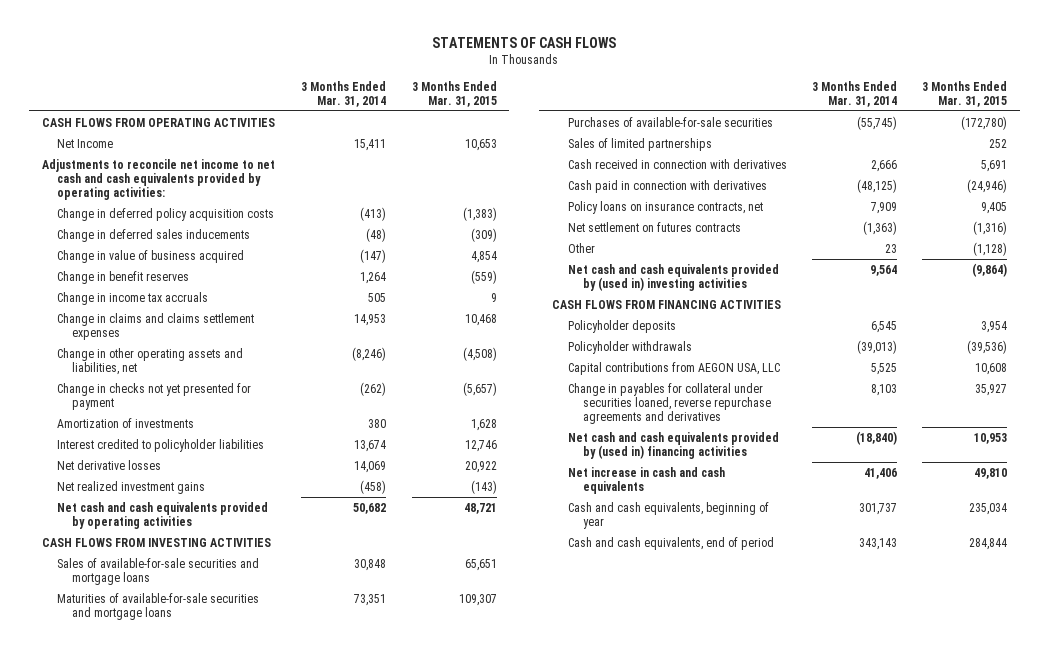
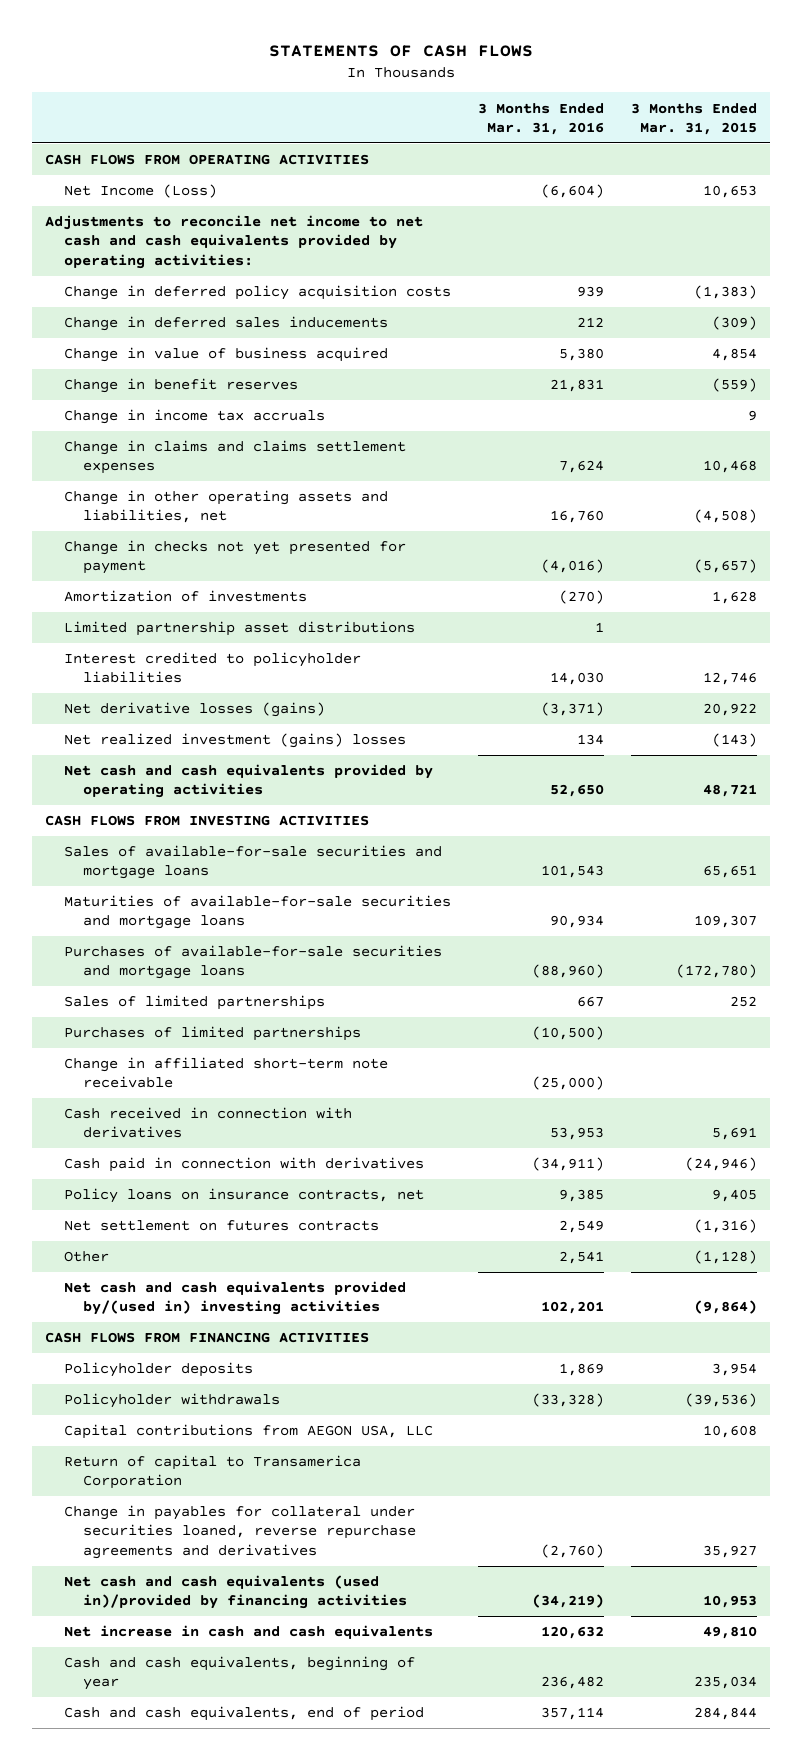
[301,80,387,107] 3 Months Ended Mar. 31, 2014 -> none
none -> [478,102,605,135] 3 Months Ended Mar. 31, 2016
[57,138,114,148] Net Income -> [64,184,218,199] Net Income (Loss)
none -> [64,621,416,637] Limited partnership asset distributions
[57,459,162,470] Net derivative losses -> [64,702,326,718] Net derivative losses (gains)
[57,480,206,494] Net realized investment gains -> [64,733,407,749] Net realized investment (gains) losses
[567,116,773,127] Purchases of available-for-sale securities -> [64,945,443,980] Purchases of available-for-sale securities and mortgage loans
none -> [64,1026,362,1042] Purchases of limited partnerships
none -> [64,1057,389,1089] Change in affiliated short-term note receivable
[567,263,779,291] Net cash and cash equivalents provided by (used in) investing activities -> [64,1281,407,1316] Net cash and cash equivalents provided by/(used in) investing activities
none -> [64,1455,362,1490] Return of capital to Transamerica Corporation
[567,431,779,459] Net cash and cash equivalents provided by (used in) financing activities -> [64,1575,408,1610] Net cash and cash equivalents (used in)/provided by financing activities

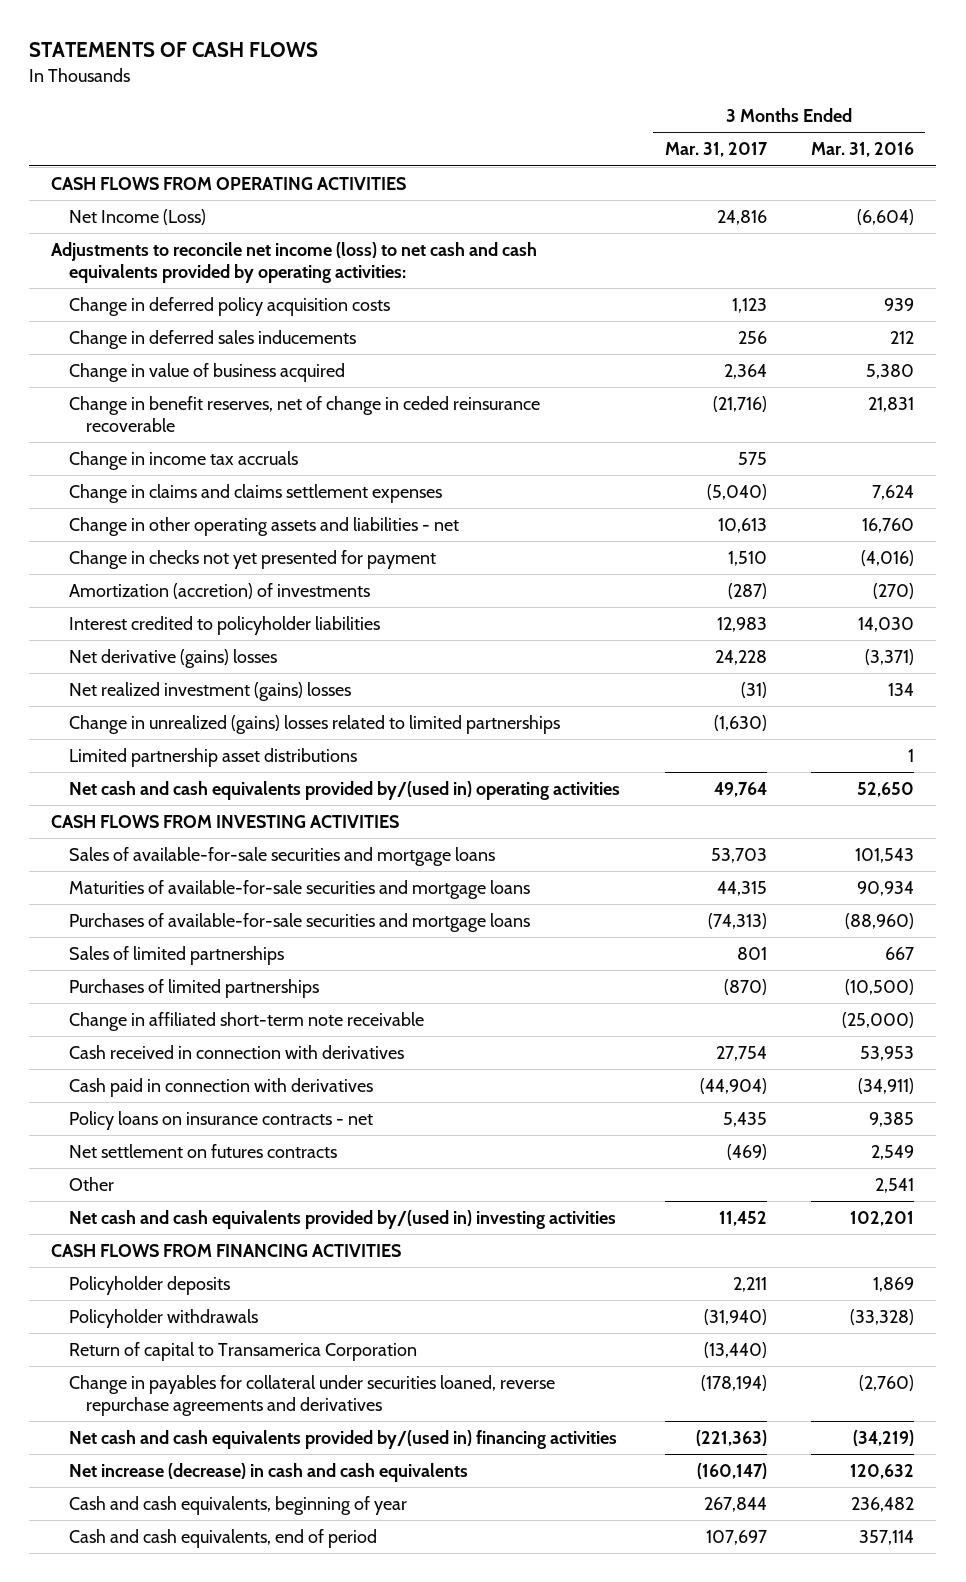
[630,102,757,135] 3 Months Ended Mar. 31, 2015 -> none
none -> [664,142,768,158] Mar. 31, 2017
[45,215,424,269] Adjustments to reconcile net income to net cash and cash equivalents provided by operating activities: -> [51,241,538,284] Adjustments to reconcile net income (loss) to net cash and cash equivalents provided by operating activities:
[64,378,299,394] Change in benefit reserves -> [68,395,540,433] Change in benefit reserves, net of change in ceded reinsurance recoverable
[64,490,389,524] Change in other operating assets and liabilities, net -> [68,516,459,536] Change in other operating assets and liabilities - net
[64,590,308,603] Amortization of investments -> [68,582,370,599] Amortization (accretion) of investments
[64,702,326,718] Net derivative losses (gains) -> [68,648,277,668] Net derivative (gains) losses
none -> [68,714,560,734] Change in unrealized (gains) losses related to limited partnerships
[64,621,416,637] Limited partnership asset distributions -> [68,747,357,767] Limited partnership asset distributions
[64,764,434,799] Net cash and cash equivalents provided by operating activities -> [68,780,620,800] Net cash and cash equivalents provided by/(used in) operating activities
[64,1188,425,1204] Policy loans on insurance contracts, net -> [68,1110,373,1130] Policy loans on insurance contracts - net
[64,1424,434,1440] Capital contributions from AEGON USA, LLC -> none
[64,1575,408,1610] Net cash and cash equivalents (used in)/provided by financing activities -> [68,1429,617,1449] Net cash and cash equivalents provided by/(used in) financing activities
[64,1625,434,1640] Net increase in cash and cash equivalents -> [68,1462,468,1482] Net increase (decrease) in cash and cash equivalents

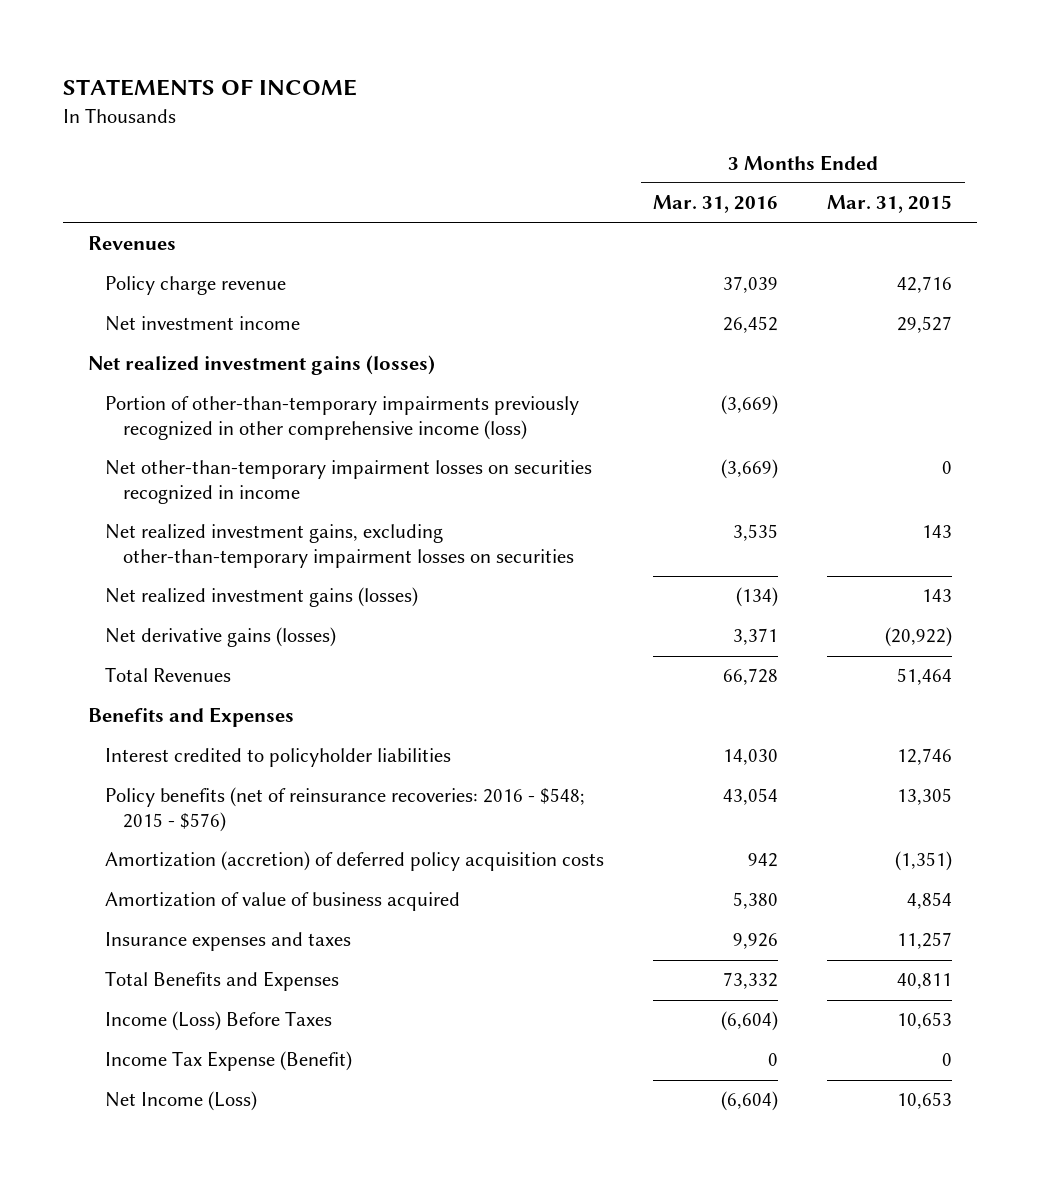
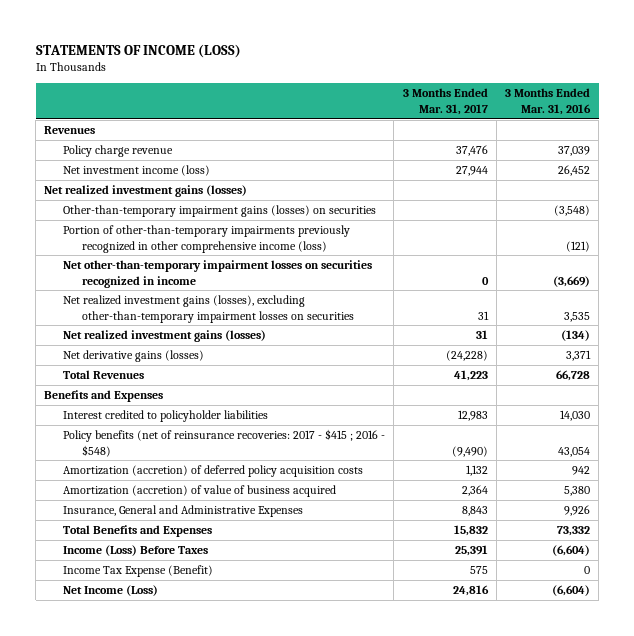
[63,79,358,97] STATEMENTS OF INCOME -> [35,43,241,58] STATEMENTS OF INCOME (LOSS)
[827,195,953,214] Mar. 31, 2015 -> none
none -> [402,88,488,115] 3 Months Ended Mar. 31, 2017
[105,316,301,332] Net investment income -> [63,165,211,177] Net investment income (loss)
none -> [63,205,377,218] Other-than-temporary impairment gains (losses) on securities
[721,395,779,416] (3,669) -> [565,240,590,252] (121)
[105,524,575,568] Net realized investment gains, excluding other-than-temporary impairment losses on securities -> [63,295,355,323] Net realized investment gains (losses), excluding other-than-temporary impairment losses on securities
[105,787,586,832] Policy benefits (net of reinsurance recoveries: 2016 - $548; 2015 - $576) -> [63,429,386,457] Policy benefits (net of reinsurance recoveries: 2017 - $415 ; 2016 - $548)
[105,892,461,912] Amortization of value of business acquired -> [63,485,337,498] Amortization (accretion) of value of business acquired
[105,932,352,952] Insurance expenses and taxes -> [63,505,304,518] Insurance, General and Administrative Expenses

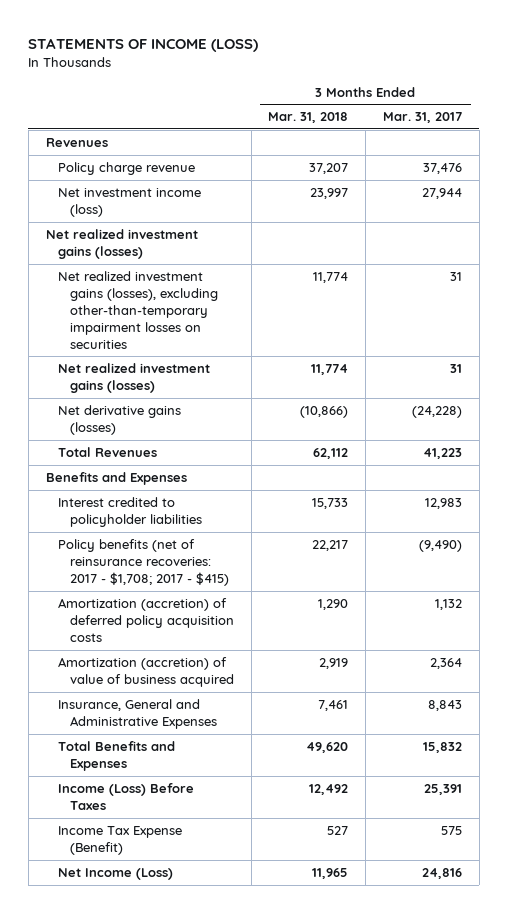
[504,88,591,115] 3 Months Ended Mar. 31, 2016 -> none
none -> [268,112,349,124] Mar. 31, 2018
[63,205,377,218] Other-than-temporary impairment gains (losses) on securities -> none
[63,225,351,253] Portion of other-than-temporary impairments previously recognized in other comprehensive income (loss) -> none
[63,260,373,288] Net other-than-temporary impairment losses on securities recognized in income -> none
[63,429,386,457] Policy benefits (net of reinsurance recoveries: 2017 - $415 ; 2016 - $548) -> [57,538,230,586] Policy benefits (net of reinsurance recoveries: 2017 - $1,708; 2017 - $415)

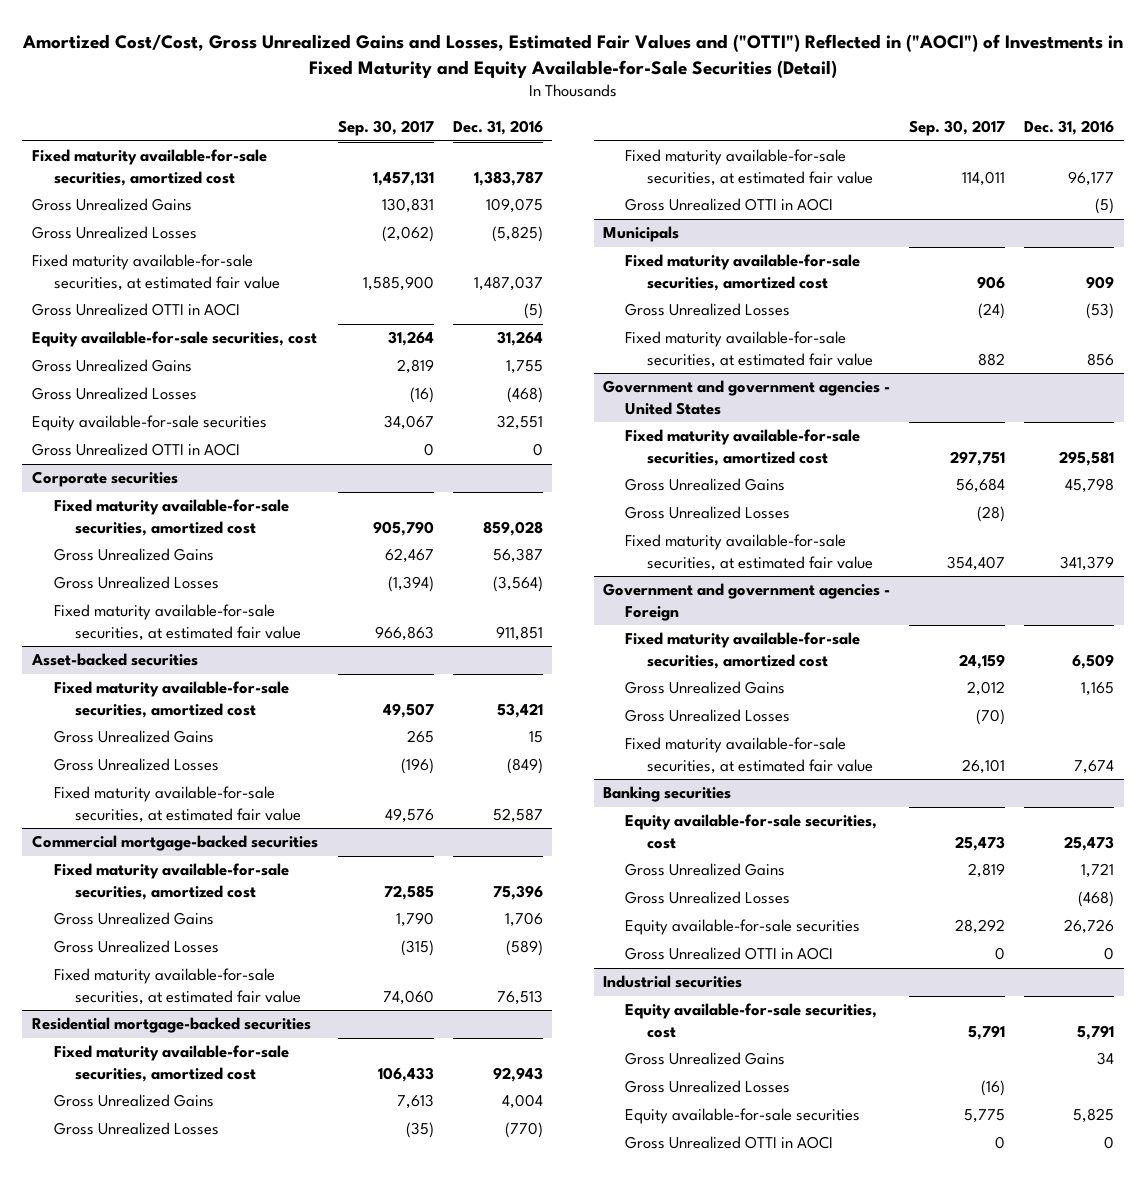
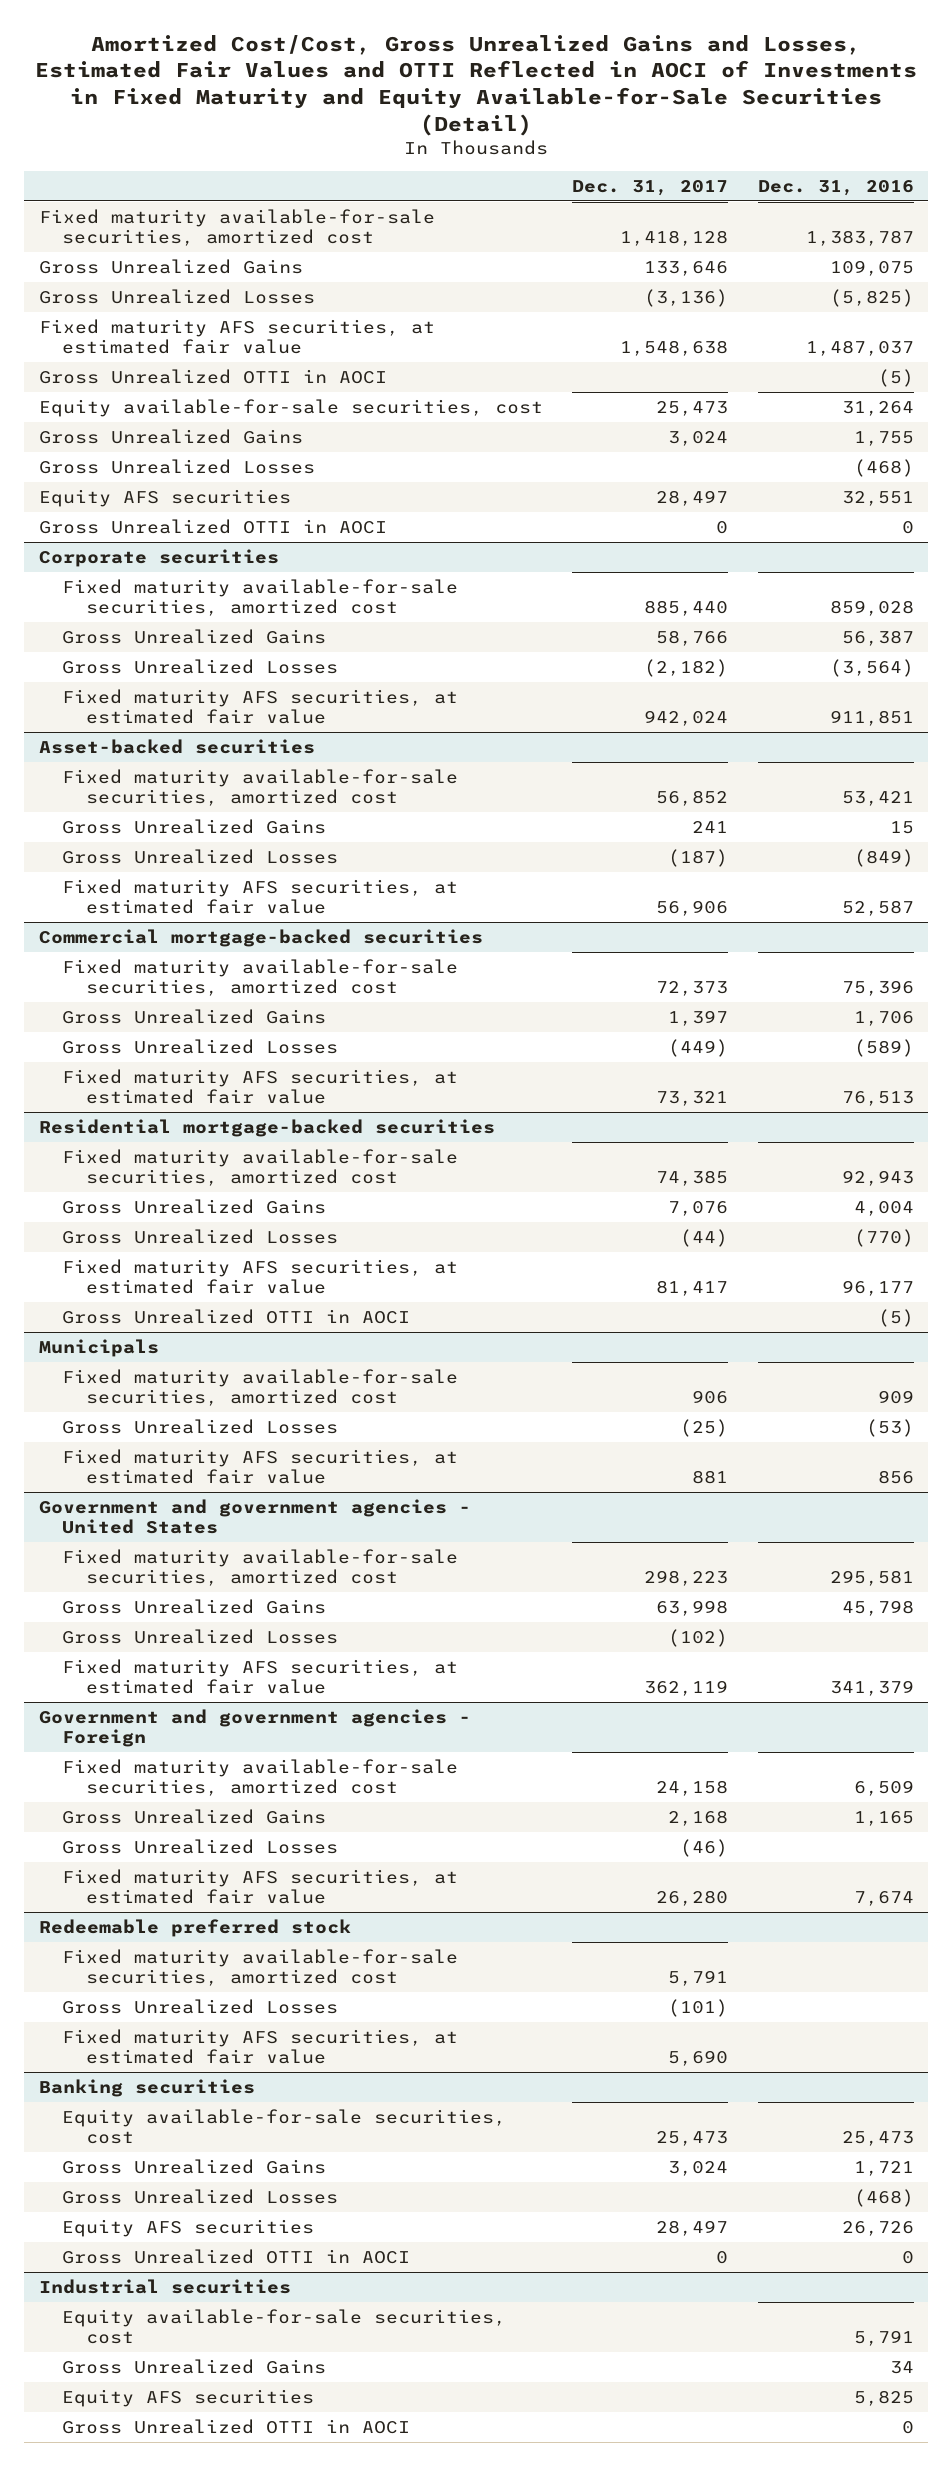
[22,34,1124,79] Amortized Cost/Cost, Gross Unrealized Gains and Losses, Estimated Fair Values and ("OTTI") Reflected in ("AOCI") of Investments in Fixed Maturity and Equity Available-for-Sale Securities (Detail) -> [35,34,918,136] Amortized Cost/Cost, Gross Unrealized Gains and Losses, Estimated Fair Values and OTTI Reflected in AOCI of Investments in Fixed Maturity and Equity Available-for-Sale Securities (Detail)
[337,120,434,137] Sep. 30, 2017 -> none
none -> [572,179,729,196] Dec. 31, 2017
[31,254,280,291] Fixed maturity available-for-sale securities, at estimated fair value -> [38,318,435,354] Fixed maturity AFS securities, at estimated fair value
[31,415,267,432] Equity available-for-sale securities -> [38,488,291,507] Equity AFS securities
[53,604,302,641] Fixed maturity available-for-sale securities, at estimated fair value -> [62,688,459,724] Fixed maturity AFS securities, at estimated fair value
[53,786,302,823] Fixed maturity available-for-sale securities, at estimated fair value -> [62,878,459,914] Fixed maturity AFS securities, at estimated fair value
[53,968,302,1005] Fixed maturity available-for-sale securities, at estimated fair value -> [62,1068,459,1104] Fixed maturity AFS securities, at estimated fair value
[625,149,873,186] Fixed maturity available-for-sale securities, at estimated fair value -> [62,1258,459,1294] Fixed maturity AFS securities, at estimated fair value
[625,331,873,368] Fixed maturity available-for-sale securities, at estimated fair value -> [62,1448,459,1484] Fixed maturity AFS securities, at estimated fair value
[625,534,873,571] Fixed maturity available-for-sale securities, at estimated fair value -> [62,1658,459,1694] Fixed maturity AFS securities, at estimated fair value
[625,737,873,774] Fixed maturity available-for-sale securities, at estimated fair value -> [62,1868,459,1904] Fixed maturity AFS securities, at estimated fair value
none -> [38,1918,351,1937] Redeemable preferred stock
none -> [62,1948,459,1986] Fixed maturity available-for-sale securities, amortized cost
none -> [62,1998,339,2014] Gross Unrealized Losses
none -> [62,2028,459,2064] Fixed maturity AFS securities, at estimated fair value
[625,919,861,936] Equity available-for-sale securities -> [62,2218,315,2237] Equity AFS securities
[625,1080,791,1094] Gross Unrealized Losses -> none
[625,1108,861,1125] Equity available-for-sale securities -> [62,2388,315,2407] Equity AFS securities

